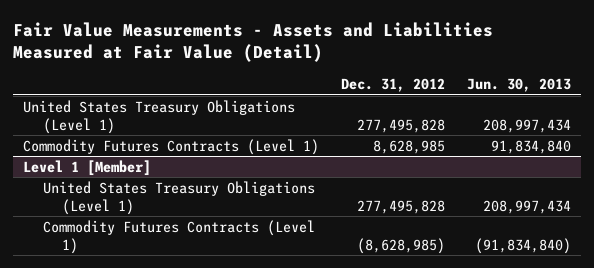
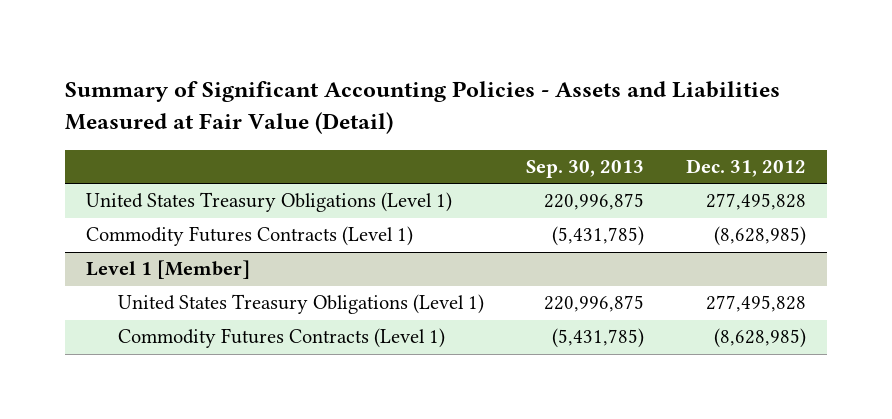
[12,21,493,63] Fair Value Measurements - Assets and Liabilities Measured at Fair Value (Detail) -> [65,81,781,135] Summary of Significant Accounting Policies - Assets and Liabilities Measured at Fair Value (Detail)
[466,78,571,93] Jun. 30, 2013 -> none
none -> [525,160,644,179] Sep. 30, 2013
[373,139,446,154] 8,628,985 -> [713,226,806,247] (8,628,985)

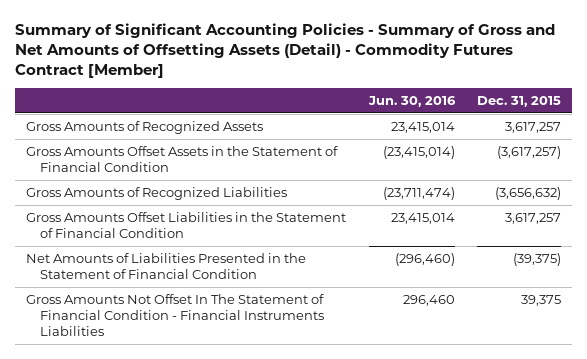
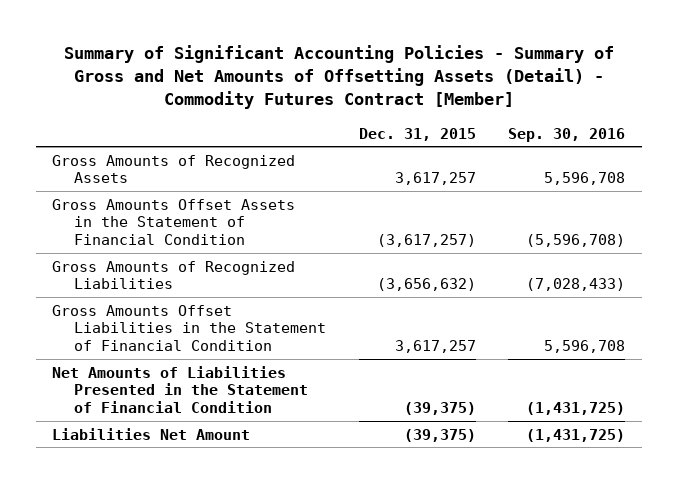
[367,95,456,107] Jun. 30, 2016 -> none
none -> [508,127,626,142] Sep. 30, 2016
[26,293,325,337] Gross Amounts Not Offset In The Statement of Financial Condition - Financial Instruments Liabilities -> none
none -> [52,427,251,440] Liabilities Net Amount

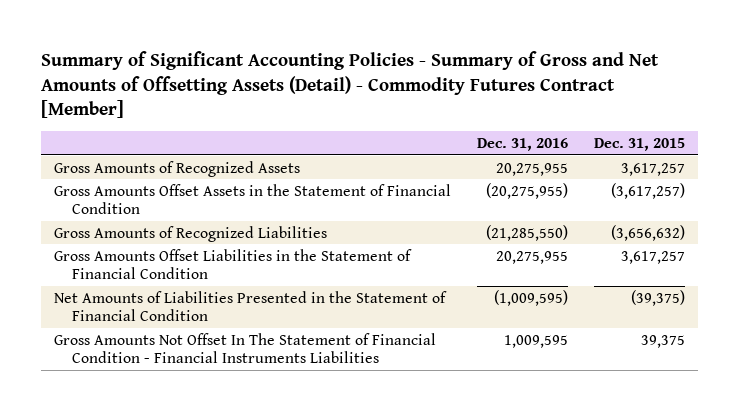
[508,127,626,142] Sep. 30, 2016 -> none
none -> [476,138,568,152] Dec. 31, 2016
[52,427,251,440] Liabilities Net Amount -> none
none -> [54,332,437,364] Gross Amounts Not Offset In The Statement of Financial Condition - Financial Instruments Liabilities

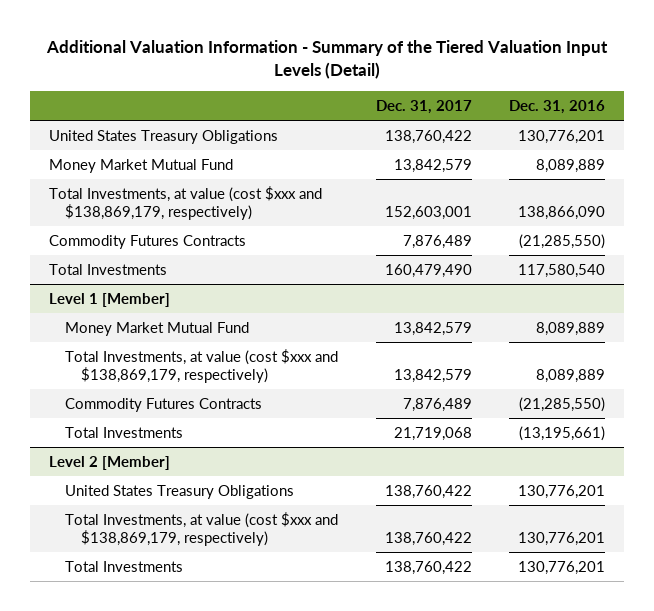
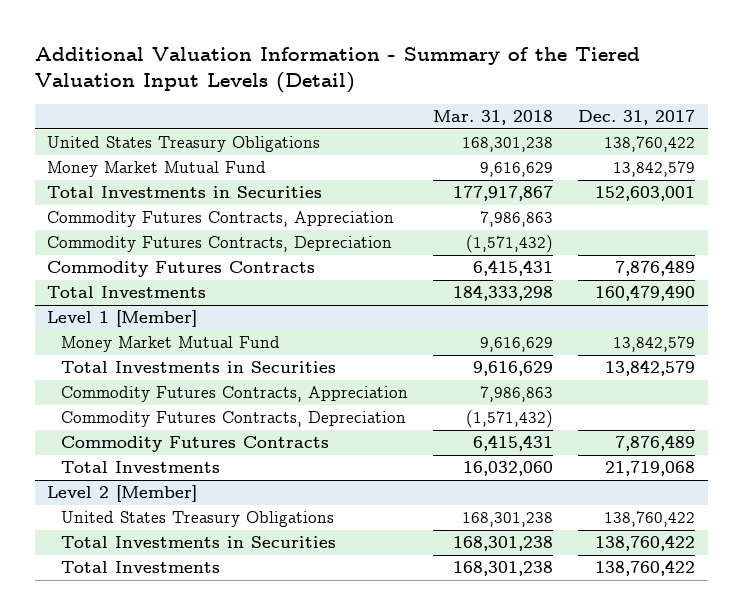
[509,99,606,114] Dec. 31, 2016 -> none
none -> [433,109,554,125] Mar. 31, 2018
[48,186,322,221] Total Investments, at value (cost $xxx and $138,869,179, respectively) -> [47,186,323,199] Total Investments in Securities
none -> [47,211,395,228] Commodity Futures Contracts, Appreciation
none -> [47,236,393,253] Commodity Futures Contracts, Depreciation
[64,349,338,384] Total Investments, at value (cost $xxx and $138,869,179, respectively) -> [60,361,336,374] Total Investments in Securities
none -> [60,386,408,403] Commodity Futures Contracts, Appreciation
none -> [60,411,406,428] Commodity Futures Contracts, Depreciation
[64,512,338,547] Total Investments, at value (cost $xxx and $138,869,179, respectively) -> [60,536,336,549] Total Investments in Securities

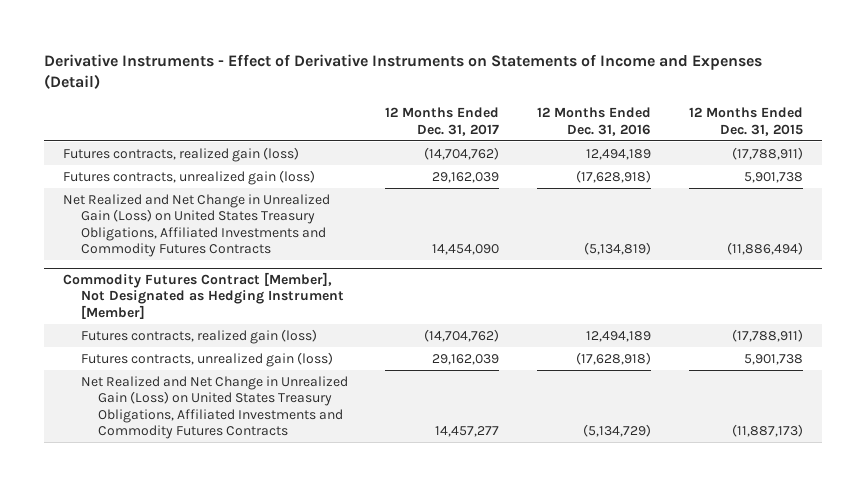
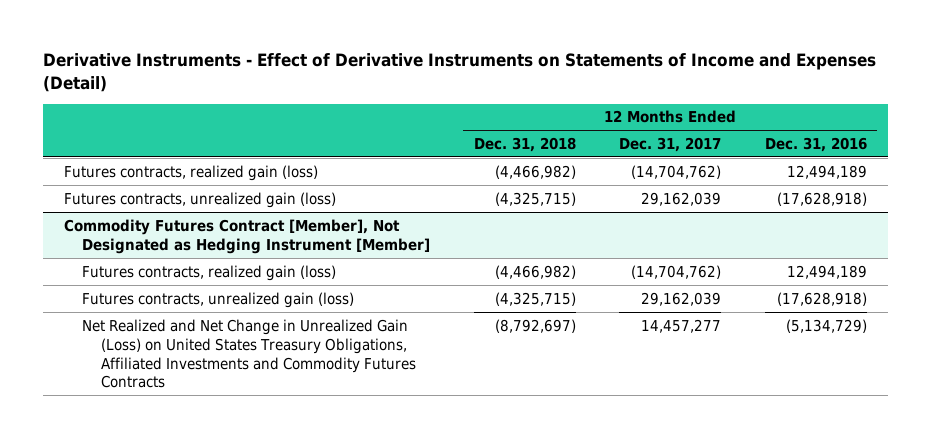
[688,107,803,136] 12 Months Ended Dec. 31, 2015 -> none
none -> [473,136,576,152] Dec. 31, 2018
[62,193,330,257] Net Realized and Net Change in Unrealized Gain (Loss) on United States Treasury Obligations, Affiliated Investments and Commodity Futures Contracts -> none

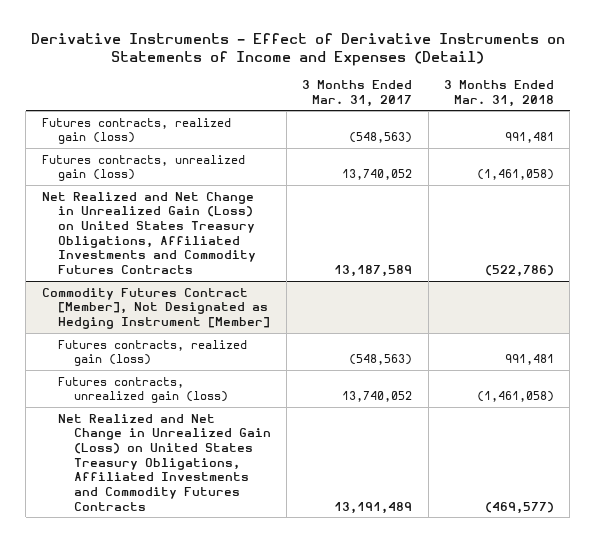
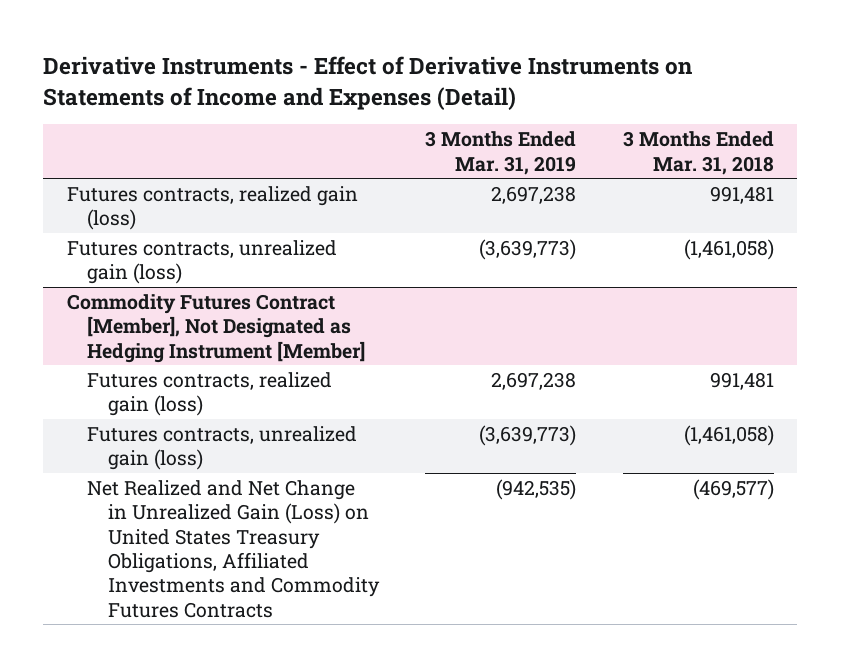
[302,79,413,107] 3 Months Ended Mar. 31, 2017 -> none
none -> [425,131,577,175] 3 Months Ended Mar. 31, 2019
[41,191,256,274] Net Realized and Net Change in Unrealized Gain (Loss) on United States Treasury Obligations, Affiliated Investments and Commodity Futures Contracts -> none

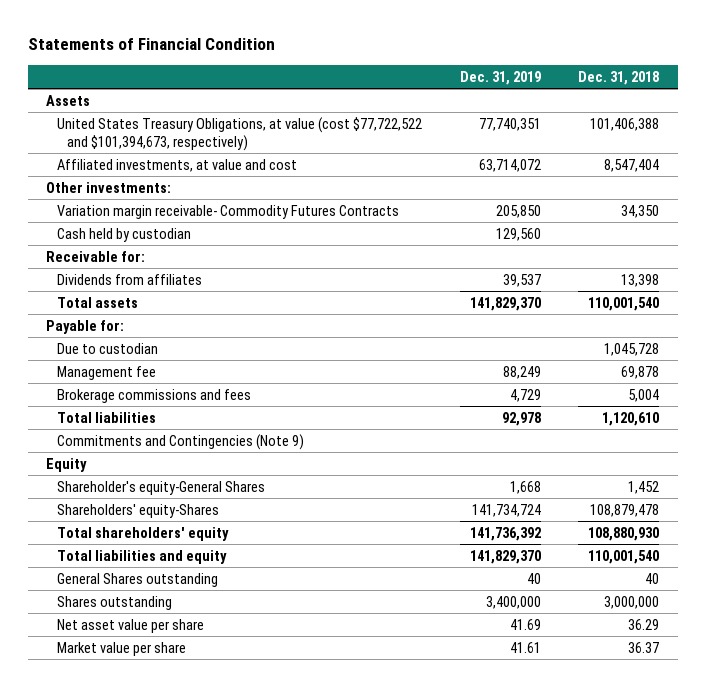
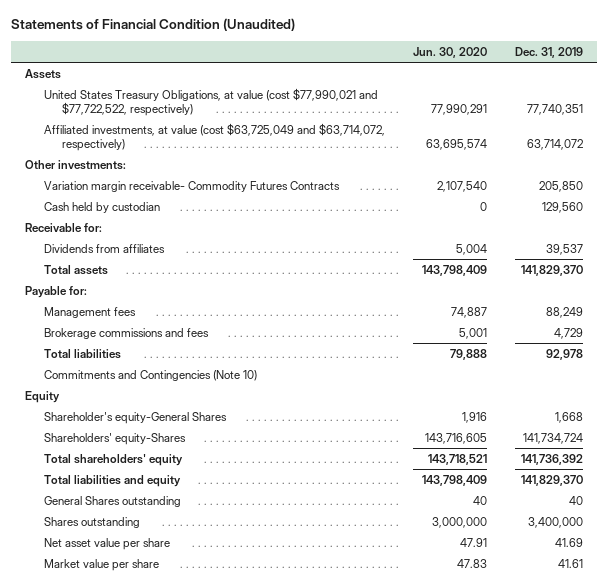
[27,38,275,51] Statements of Financial Condition -> [11,18,296,32] Statements of Financial Condition (Unaudited)
[578,70,660,85] Dec. 31, 2018 -> none
none -> [412,46,487,58] Jun. 30, 2020
[56,116,422,152] United States Treasury Obligations, at value (cost $77,722,522 and $101,394,673, respectively) -> [43,87,378,116] United States Treasury Obligations, at value (cost $77,990,021 and $77,722,522, respectively)
[56,158,297,172] Affiliated investments, at value and cost -> [43,122,385,151] Affiliated investments, at value (cost $63,725,049 and $63,714,072, respectively)
[56,342,158,354] Due to custodian -> none
[56,365,156,380] Management fee -> [43,306,136,318] Management fees
[56,433,304,450] Commitments and Contingencies (Note 9) -> [43,369,257,381] Commitments and Contingencies (Note 10)

